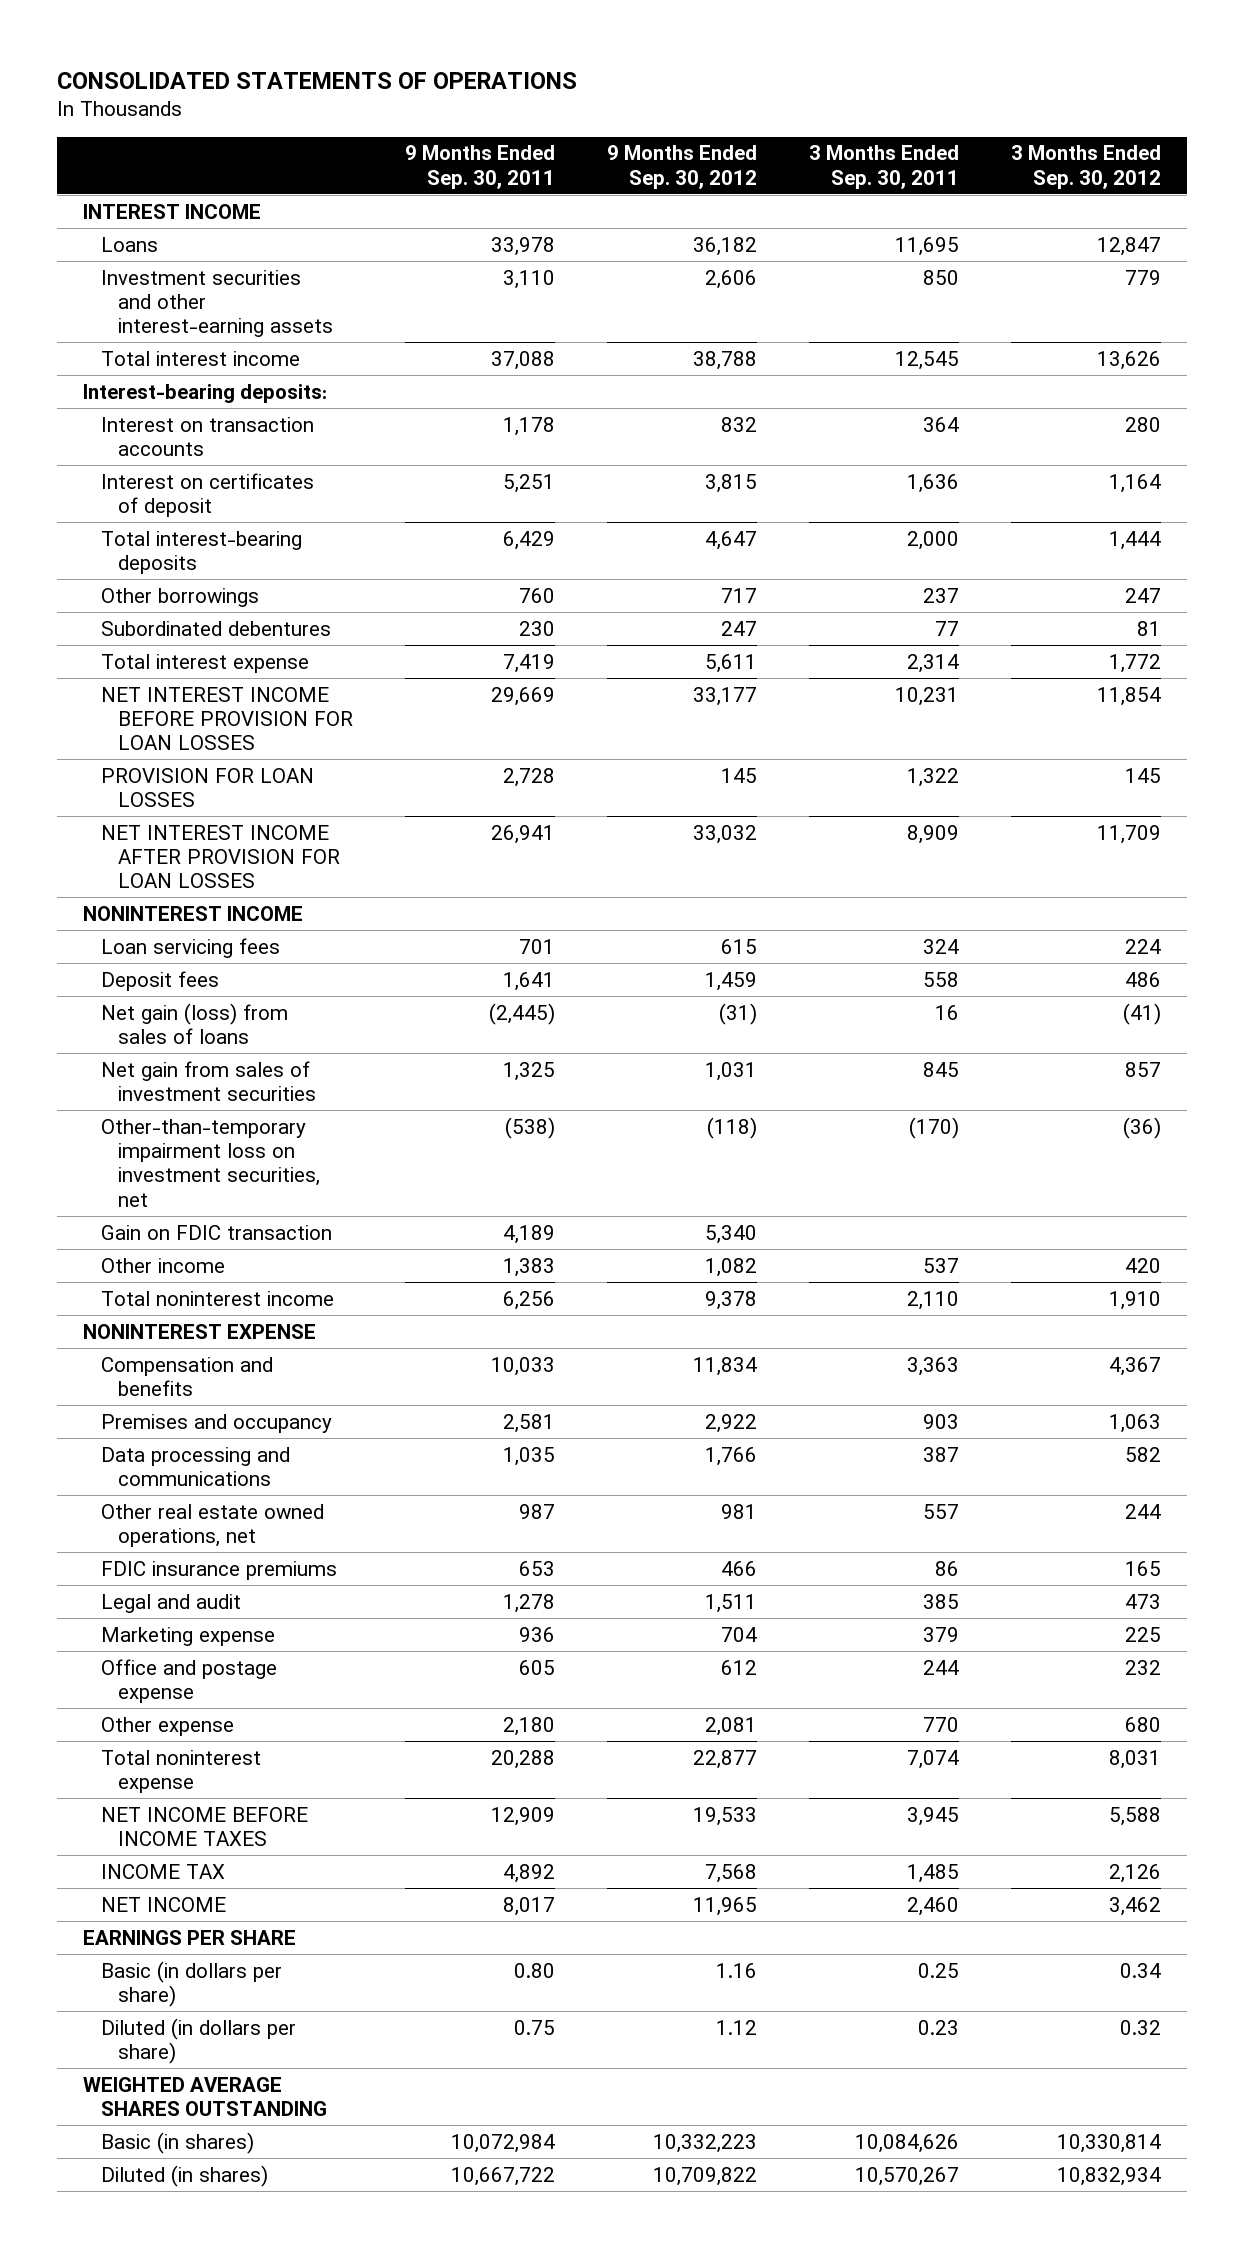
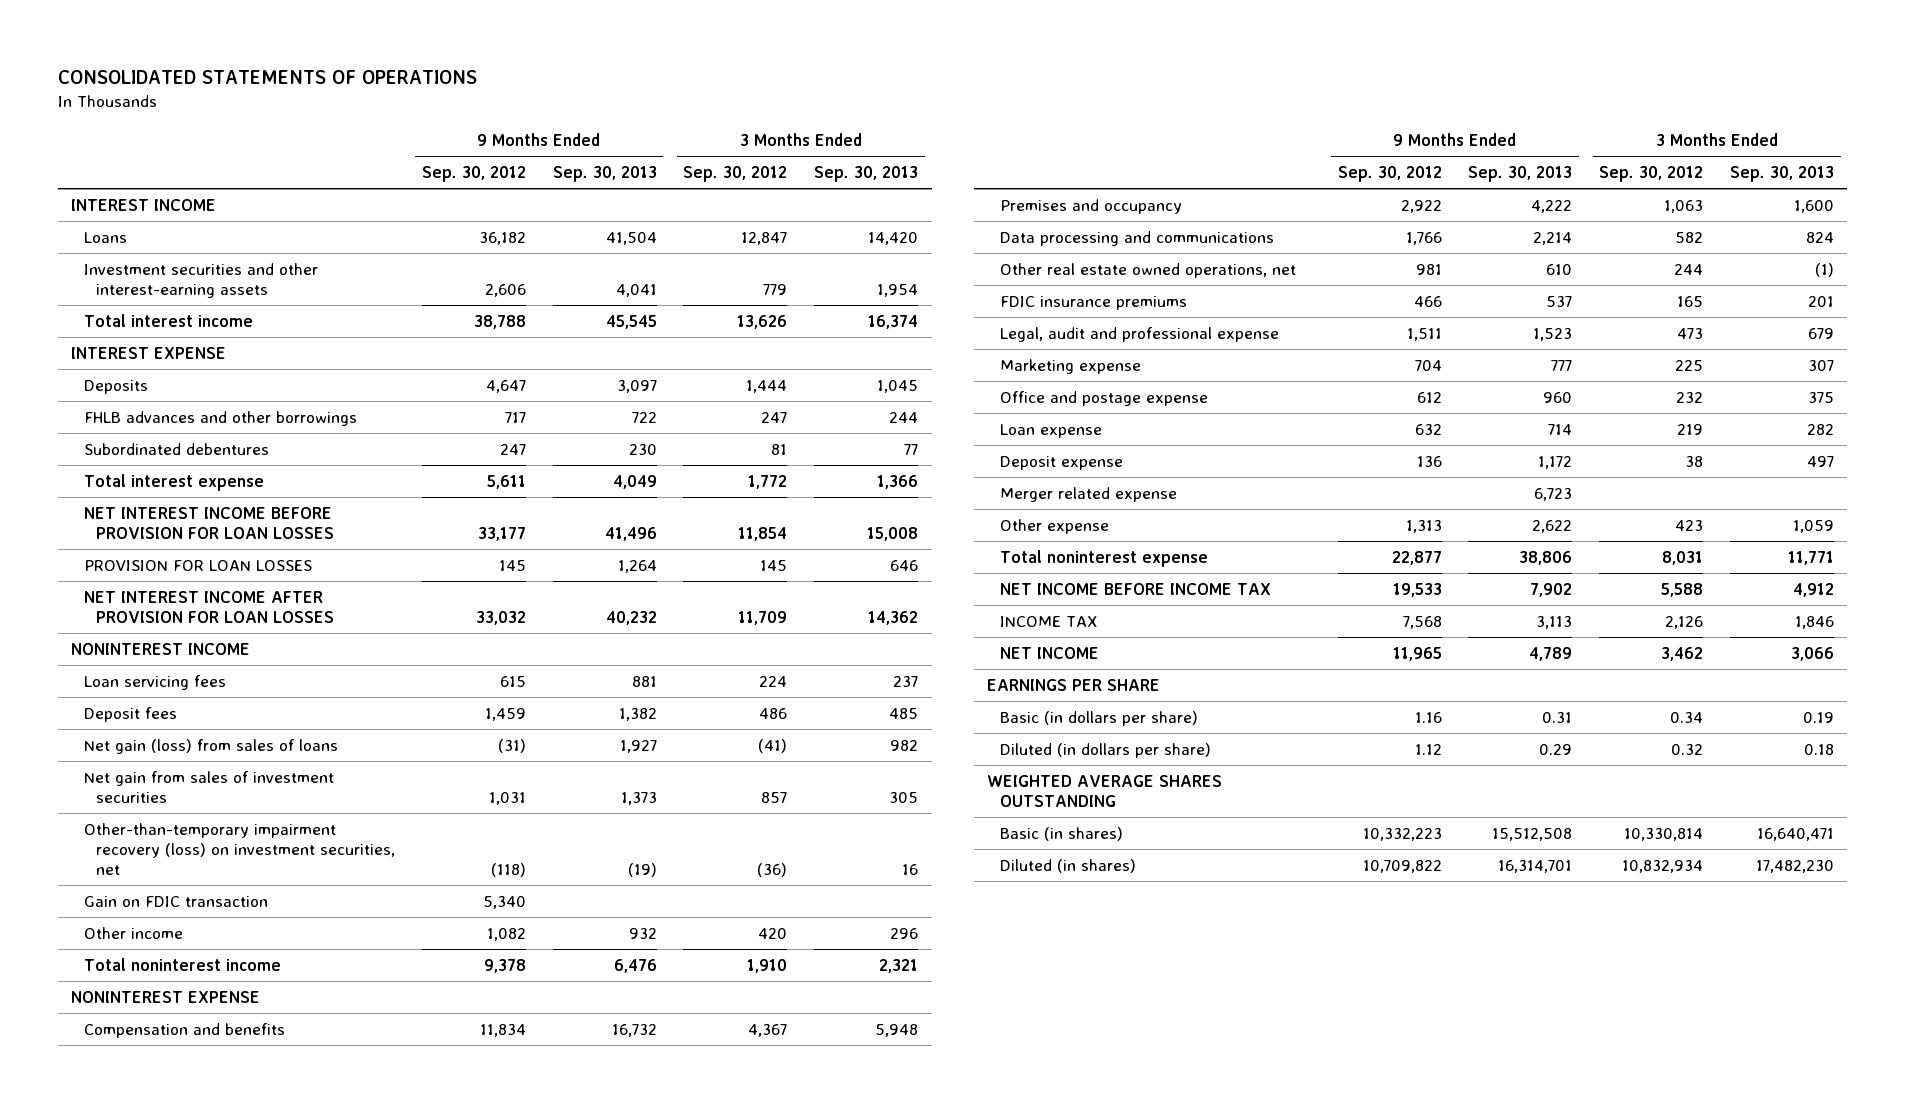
[405,145,556,189] 9 Months Ended Sep. 30, 2011 -> none
[809,145,960,189] 3 Months Ended Sep. 30, 2011 -> none
none -> [552,165,657,182] Sep. 30, 2013
none -> [814,165,919,182] Sep. 30, 2013
[82,383,327,403] Interest-bearing deposits: -> none
[100,416,314,456] Interest on transaction accounts -> none
[100,472,314,517] Interest on certificates of deposit -> none
none -> [71,346,227,359] INTEREST EXPENSE
[100,530,302,574] Total interest-bearing deposits -> [83,379,148,394] Deposits
[100,587,259,607] Other borrowings -> [83,410,357,426] FHLB advances and other borrowings
[100,1118,321,1207] Other-than-temporary impairment loss on investment securities, net -> [83,822,395,875] Other-than-temporary impairment recovery (loss) on investment securities, net
[100,1593,241,1613] Legal and audit -> [999,326,1279,342] Legal, audit and professional expense
none -> [999,423,1102,438] Loan expense
none -> [999,455,1123,470] Deposit expense
none -> [999,486,1177,502] Merger related expense
[705,1716,758,1736] 2,081 -> [1405,519,1442,533] 1,313
[1125,1716,1162,1732] 680 -> [1675,519,1704,531] 423
[100,1806,308,1846] NET INCOME BEFORE INCOME TAXES -> [999,582,1271,595] NET INCOME BEFORE INCOME TAX

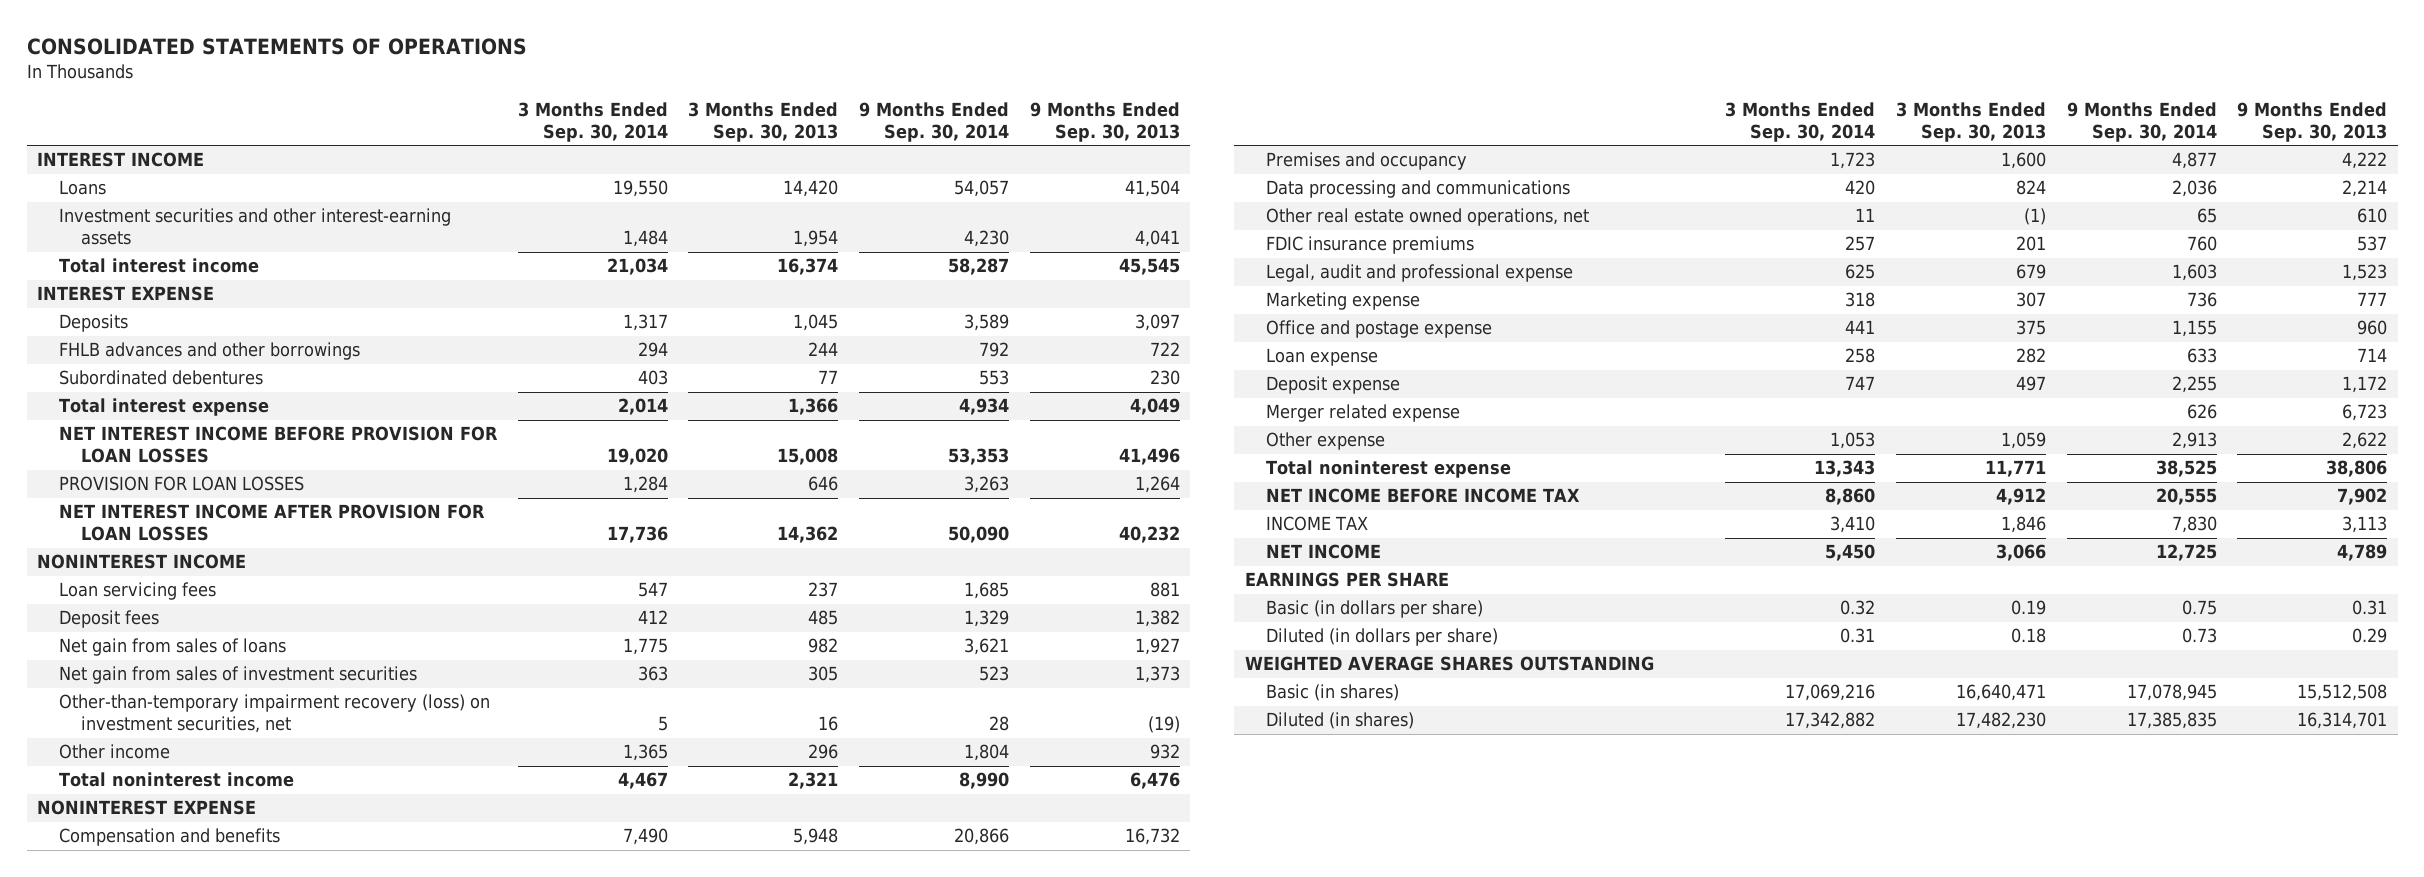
[421,165,526,182] Sep. 30, 2012 -> none
[683,165,788,182] Sep. 30, 2012 -> none
none -> [517,101,668,142] 3 Months Ended Sep. 30, 2014
none -> [859,101,1010,142] 9 Months Ended Sep. 30, 2014
[83,738,338,754] Net gain (loss) from sales of loans -> [58,638,286,657] Net gain from sales of loans
[83,895,268,907] Gain on FDIC transaction -> none

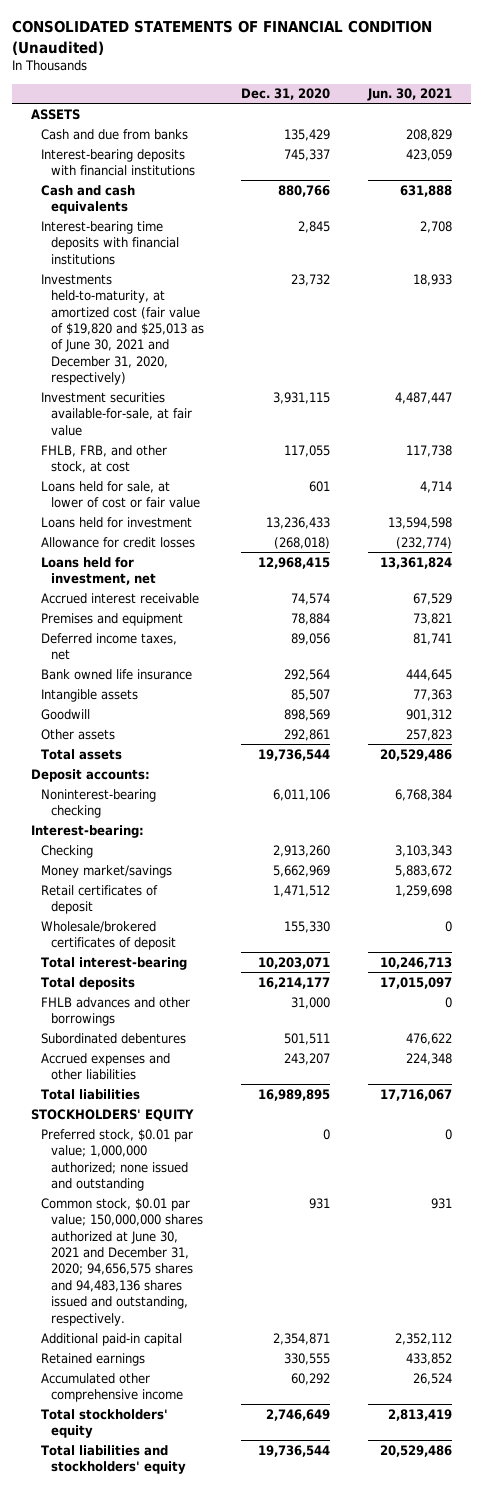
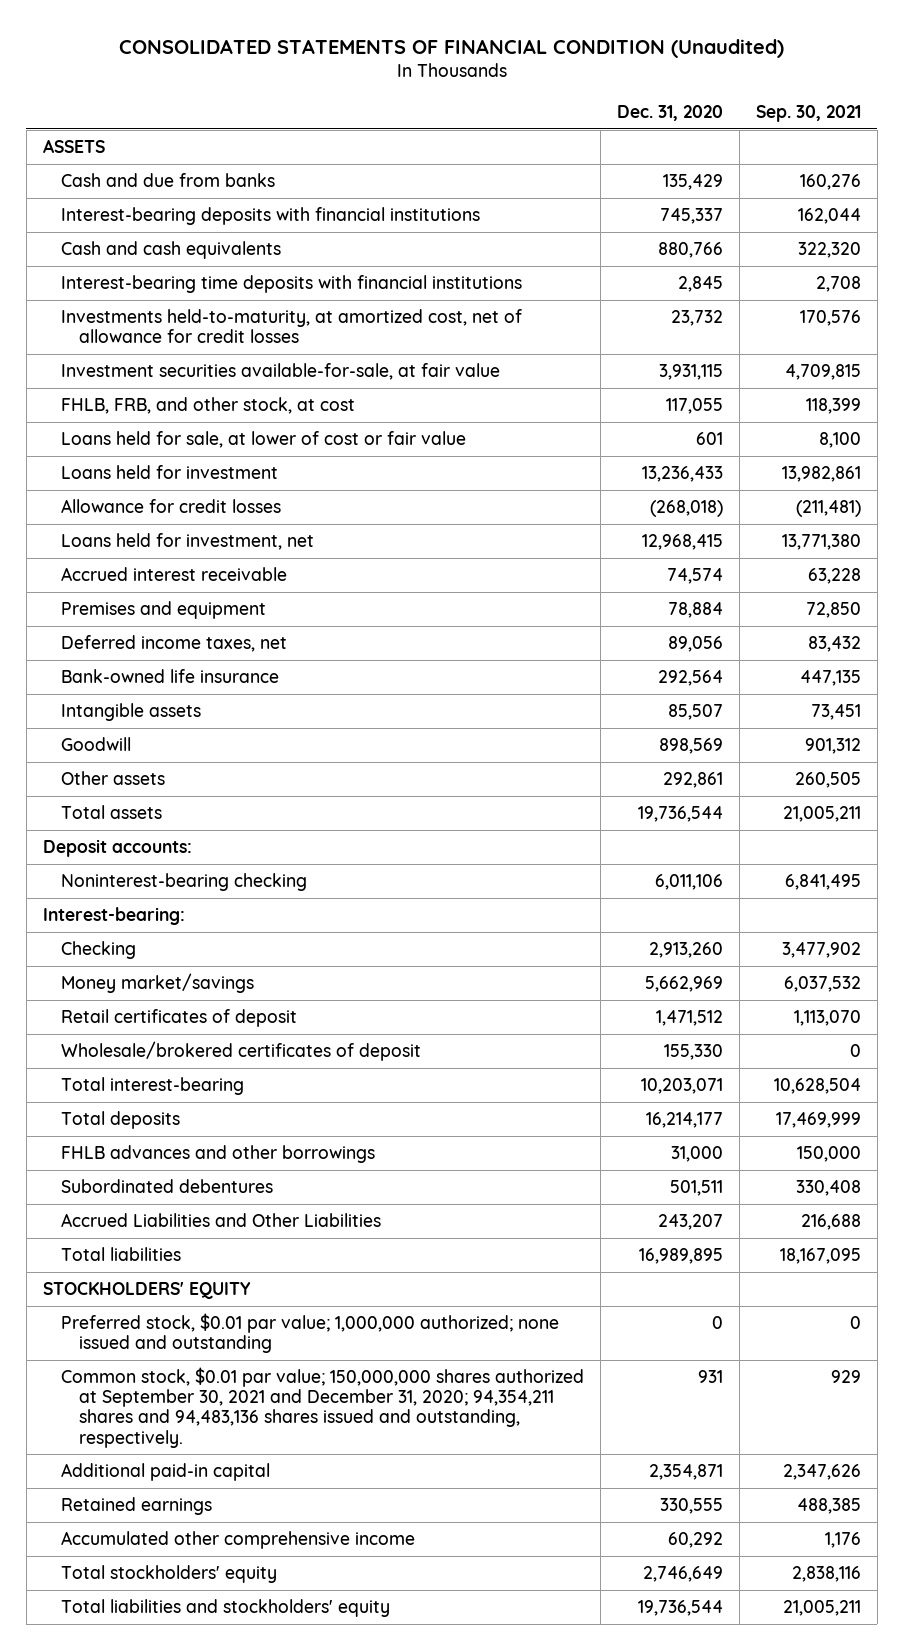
[367,88,453,102] Jun. 30, 2021 -> none
none -> [755,105,861,123] Sep. 30, 2021
[40,273,204,386] Investments held-to-maturity, at amortized cost (fair value of $19,820 and $25,013 as of June 30, 2021 and December 31, 2020, respectively) -> [60,309,522,344] Investments held-to-maturity, at amortized cost, net of allowance for credit losses
[40,668,192,680] Bank owned life insurance -> [60,669,279,684] Bank-owned life insurance
[40,1052,170,1081] Accrued expenses and other liabilities -> [60,1213,381,1228] Accrued Liabilities and Other Liabilities
[40,1197,203,1326] Common stock, $0.01 par value; 150,000,000 shares authorized at June 30, 2021 and December 31, 2020; 94,656,575 shares and 94,483,136 shares issued and outstanding, respectively. -> [60,1367,584,1448] Common stock, $0.01 par value; 150,000,000 shares authorized at September 30, 2021 and December 31, 2020; 94,354,211 shares and 94,483,136 shares issued and outstanding, respectively.

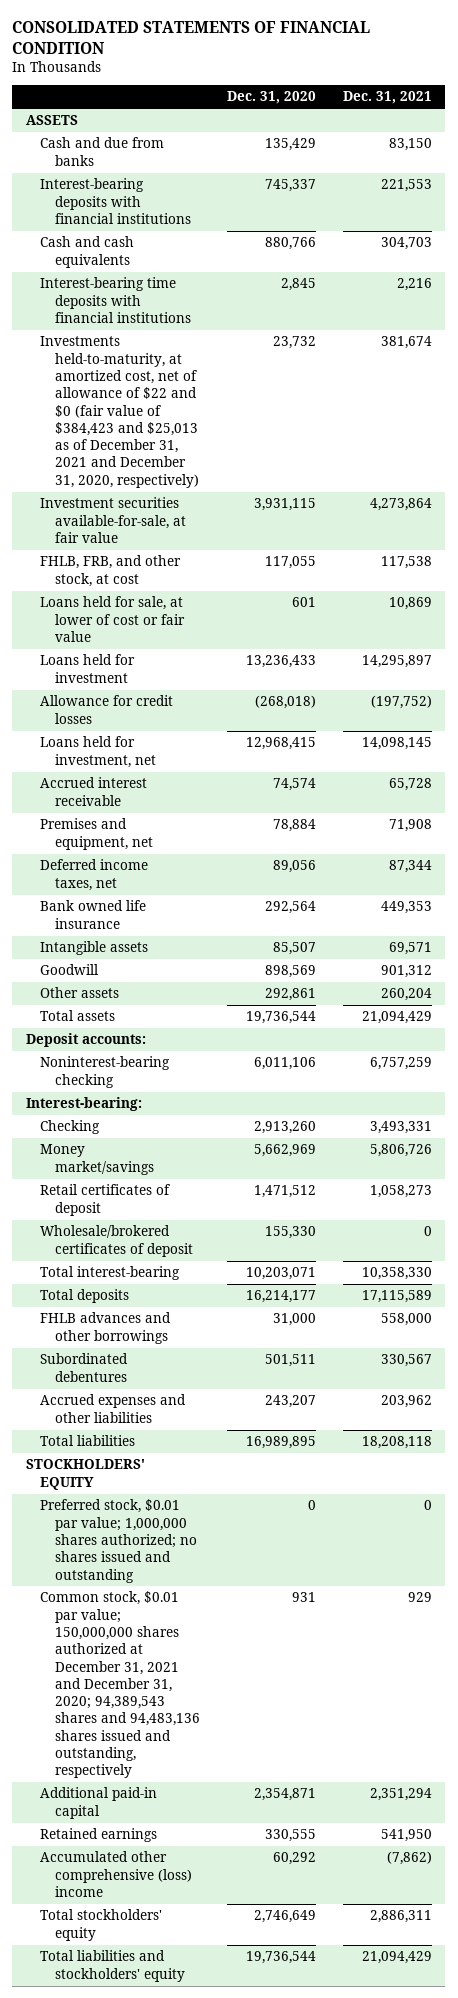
[118,38,784,58] CONSOLIDATED STATEMENTS OF FINANCIAL CONDITION (Unaudited) -> [12,20,371,54] CONSOLIDATED STATEMENTS OF FINANCIAL CONDITION
[755,105,861,123] Sep. 30, 2021 -> none
none -> [342,91,432,105] Dec. 31, 2021
[60,309,522,344] Investments held-to-maturity, at amortized cost, net of allowance for credit losses -> [40,336,200,488] Investments held-to-maturity, at amortized cost, net of allowance of $22 and $0 (fair value of $384,423 and $25,013 as of December 31, 2021 and December 31, 2020, respectively)
[60,601,266,620] Premises and equipment -> [40,818,154,850] Premises and equipment, net
[60,669,279,684] Bank-owned life insurance -> [40,900,147,929] Bank owned life insurance
[60,1213,381,1228] Accrued Liabilities and Other Liabilities -> [40,1394,187,1423] Accrued expenses and other liabilities
[60,1313,559,1354] Preferred stock, $0.01 par value; 1,000,000 authorized; none issued and outstanding -> [40,1499,198,1583] Preferred stock, $0.01 par value; 1,000,000 shares authorized; no shares issued and outstanding
[60,1367,584,1448] Common stock, $0.01 par value; 150,000,000 shares authorized at September 30, 2021 and December 31, 2020; 94,354,211 shares and 94,483,136 shares issued and outstanding, respectively. -> [40,1591,201,1779] Common stock, $0.01 par value; 150,000,000 shares authorized at December 31, 2021 and December 31, 2020; 94,389,543 shares and 94,483,136 shares issued and outstanding, respectively
[60,1531,415,1550] Accumulated other comprehensive income -> [40,1851,193,1898] Accumulated other comprehensive (loss) income

